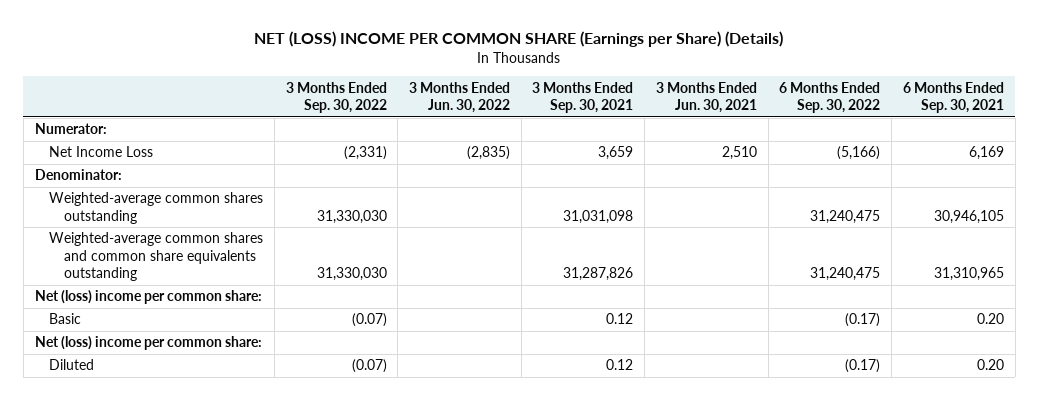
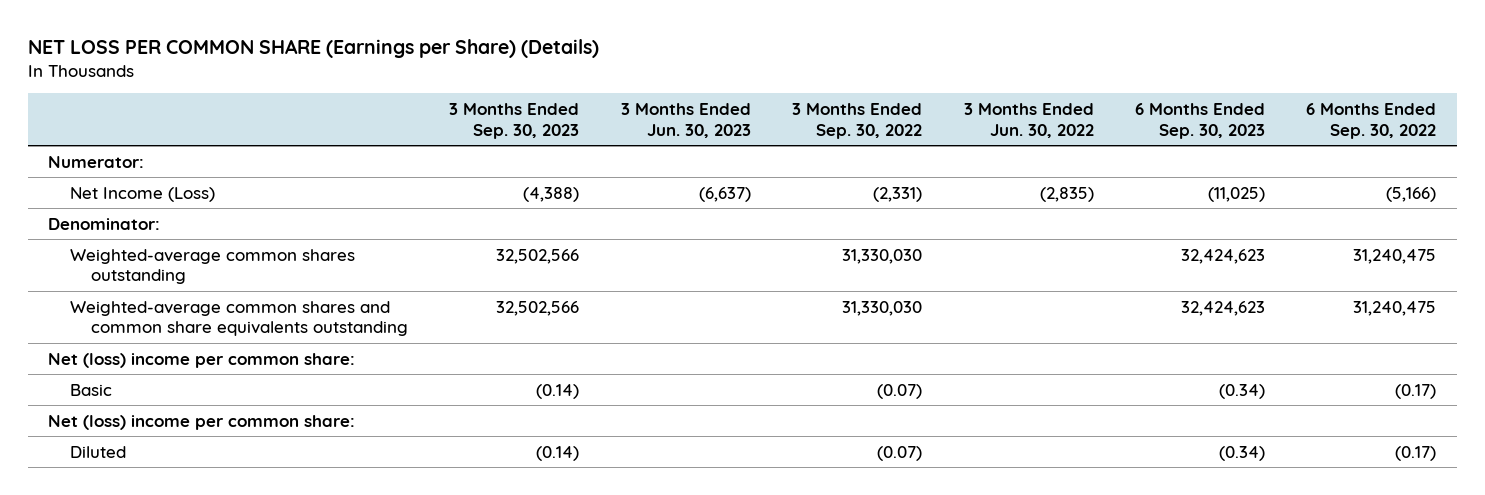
[254,31,784,48] NET (LOSS) INCOME PER COMMON SHARE (Earnings per Share) (Details) -> [27,38,599,58] NET LOSS PER COMMON SHARE (Earnings per Share) (Details)
[532,81,634,113] 3 Months Ended Sep. 30, 2021 -> none
[655,81,757,113] 3 Months Ended Jun. 30, 2021 -> none
[902,81,1004,113] 6 Months Ended Sep. 30, 2021 -> none
none -> [449,103,580,139] 3 Months Ended Sep. 30, 2023
none -> [620,103,751,138] 3 Months Ended Jun. 30, 2023
none -> [1134,103,1265,139] 6 Months Ended Sep. 30, 2023
[49,146,154,158] Net Income Loss -> [69,186,215,202] Net Income (Loss)

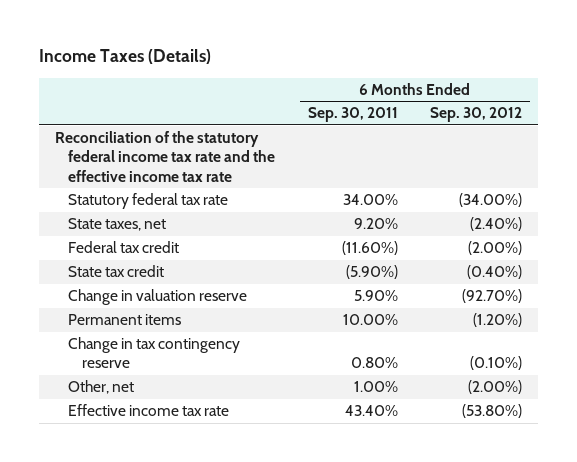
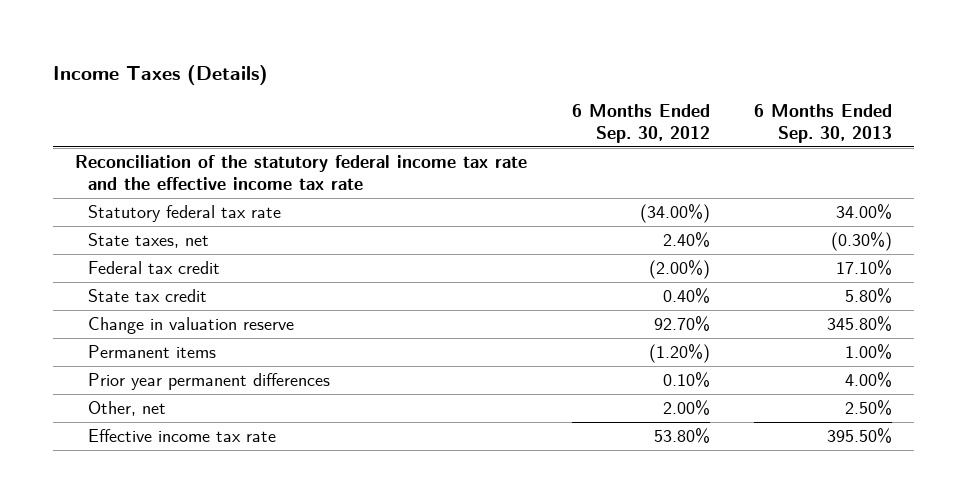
[307,107,398,123] Sep. 30, 2011 -> none
none -> [754,104,893,143] 6 Months Ended Sep. 30, 2013
[469,217,522,232] (2.40%) -> [662,232,710,248] 2.40%
[466,265,522,280] (0.40%) -> [662,288,710,304] 0.40%
[461,289,522,304] (92.70%) -> [653,316,710,332] 92.70%
[68,337,241,369] Change in tax contingency reserve -> none
none -> [88,373,331,391] Prior year permanent differences
[467,380,522,395] (2.00%) -> [662,400,710,416] 2.00%
[461,404,522,419] (53.80%) -> [653,428,710,444] 53.80%

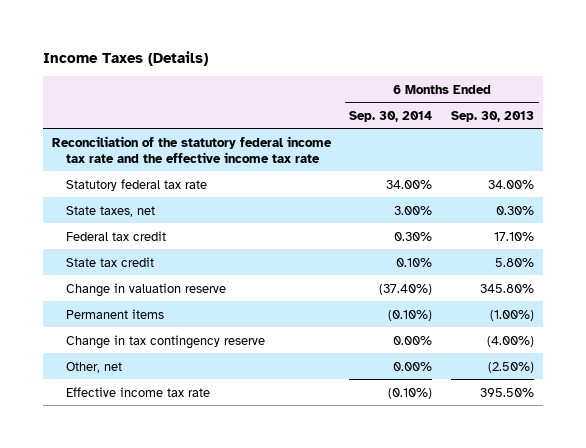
[571,104,710,143] 6 Months Ended Sep. 30, 2012 -> none
none -> [349,110,433,122] Sep. 30, 2014
[831,232,893,252] (0.30%) -> [495,205,534,215] 0.30%
[88,373,331,391] Prior year permanent differences -> none
[845,344,893,360] 1.00% -> [489,309,534,321] (1.00%)
none -> [66,334,266,349] Change in tax contingency reserve
[845,400,893,416] 2.50% -> [487,361,534,373] (2.50%)

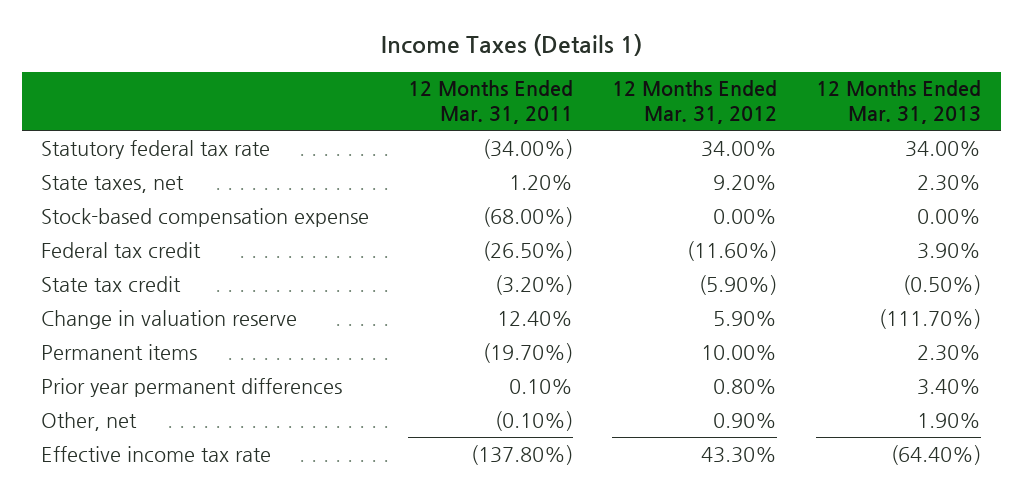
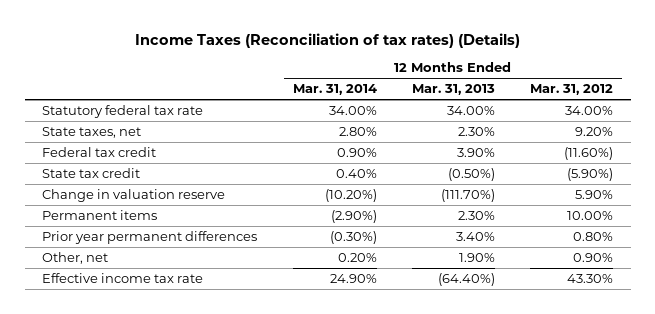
[381,34,643,57] Income Taxes (Details 1) -> [134,32,520,48] Income Taxes (Reconciliation of tax rates) (Details)
[408,80,574,125] 12 Months Ended Mar. 31, 2011 -> none
none -> [292,84,377,96] Mar. 31, 2014
[41,207,370,227] Stock-based compensation expense -> none

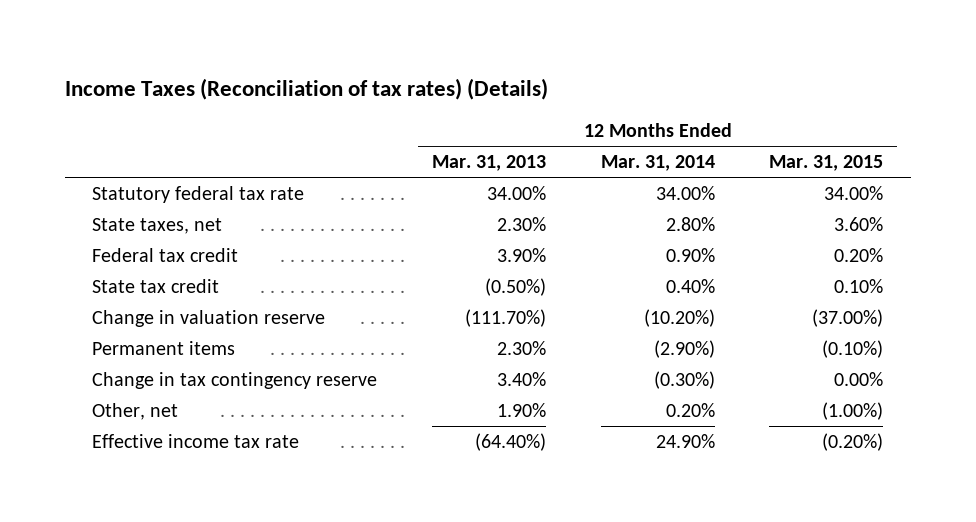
[530,84,614,96] Mar. 31, 2012 -> none
none -> [769,155,884,172] Mar. 31, 2015
[42,230,258,244] Prior year permanent differences -> [92,371,378,389] Change in tax contingency reserve

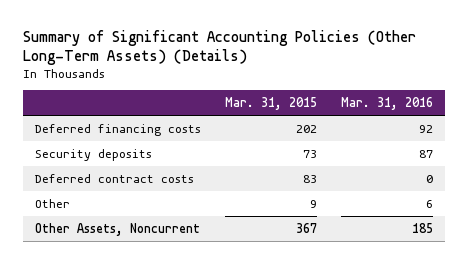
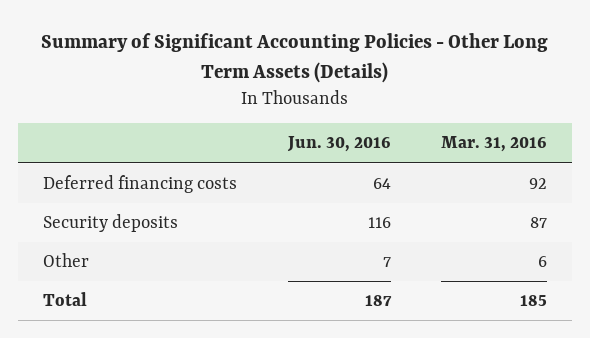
[22,29,416,66] Summary of Significant Accounting Policies (Other Long-Term Assets) (Details) -> [41,33,549,84] Summary of Significant Accounting Policies - Other Long Term Assets (Details)
[224,97,317,111] Mar. 31, 2015 -> none
none -> [286,136,391,153] Jun. 30, 2016
[34,173,194,183] Deferred contract costs -> none
[34,222,200,236] Other Assets, Noncurrent -> [43,292,88,307] Total

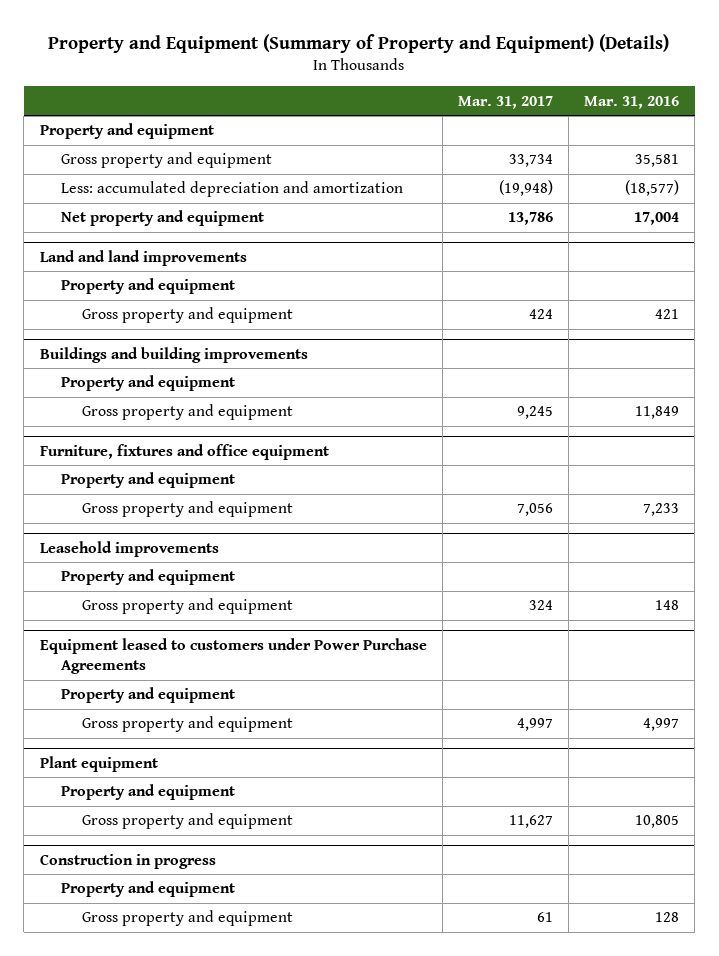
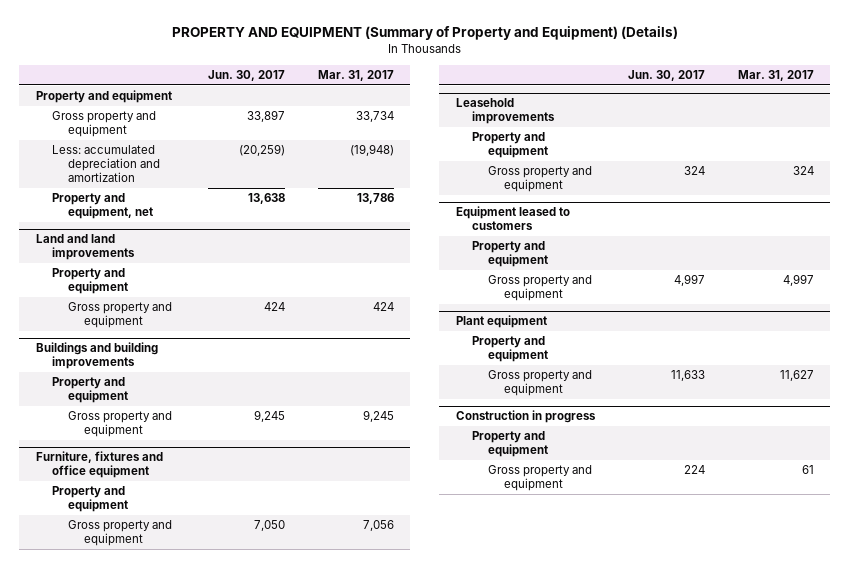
[48,33,670,53] Property and Equipment (Summary of Property and Equipment) (Details) -> [171,26,678,41] PROPERTY AND EQUIPMENT (Summary of Property and Equipment) (Details)
[584,95,680,109] Mar. 31, 2016 -> none
none -> [207,70,285,82] Jun. 30, 2017
[60,210,264,227] Net property and equipment -> [51,193,153,220] Property and equipment, net
[39,637,427,675] Equipment leased to customers under Power Purchase Agreements -> [455,206,570,231] Equipment leased to customers

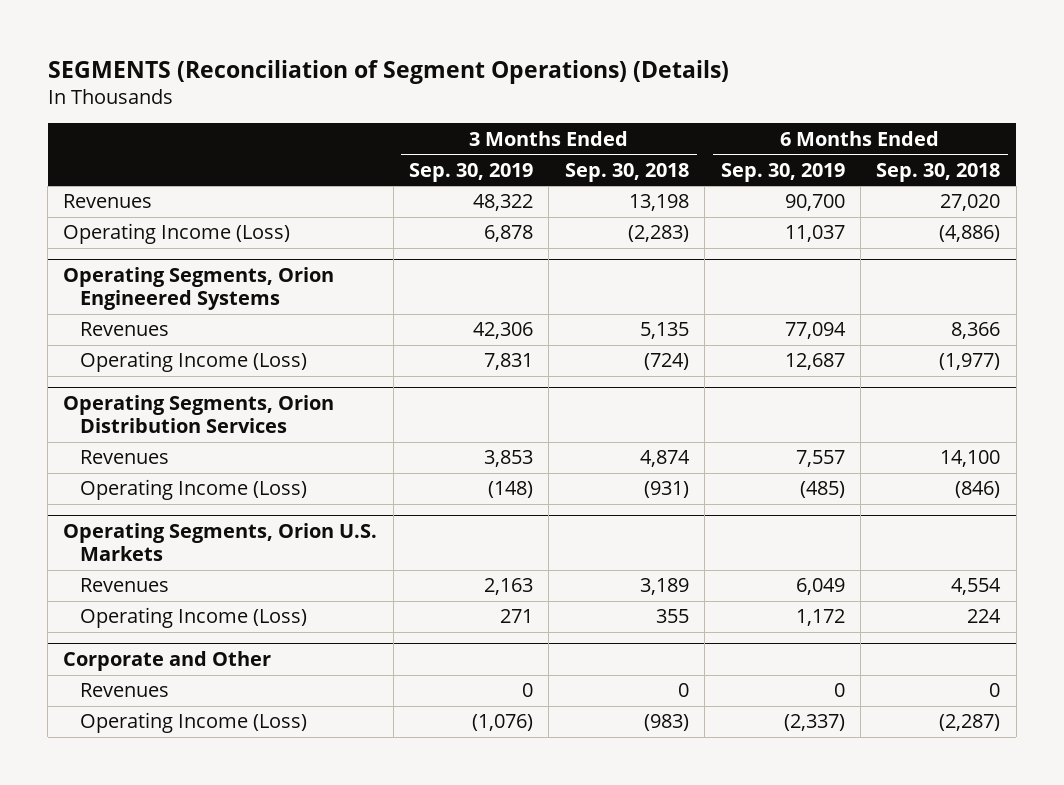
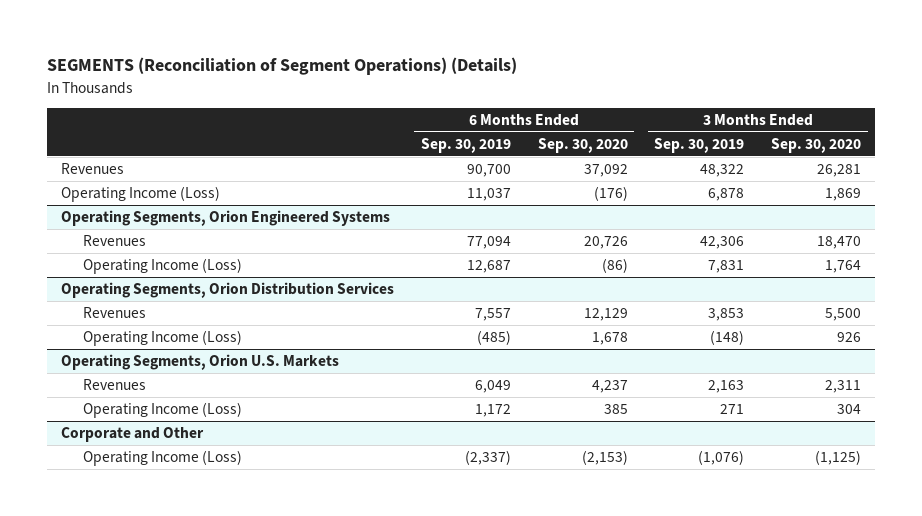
[564,162,689,182] Sep. 30, 2018 -> none
[876,162,1001,182] Sep. 30, 2018 -> none
none -> [537,137,628,153] Sep. 30, 2020
none -> [771,137,862,153] Sep. 30, 2020
[79,683,169,698] Revenues -> none

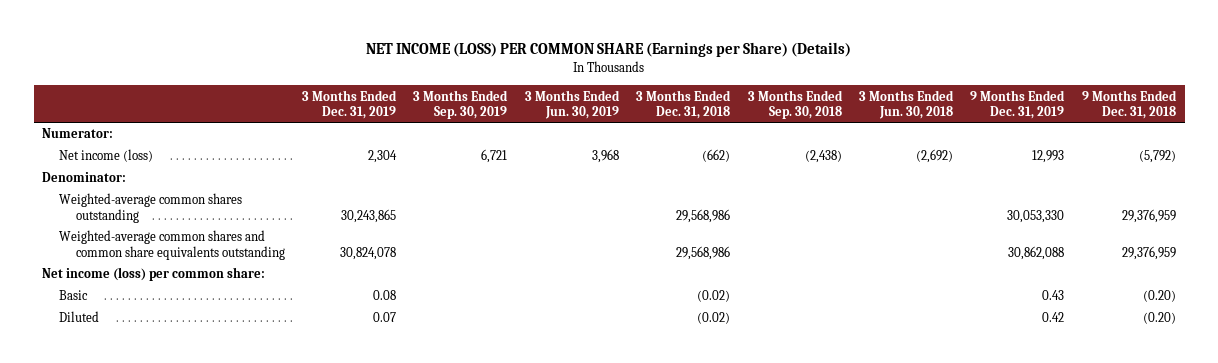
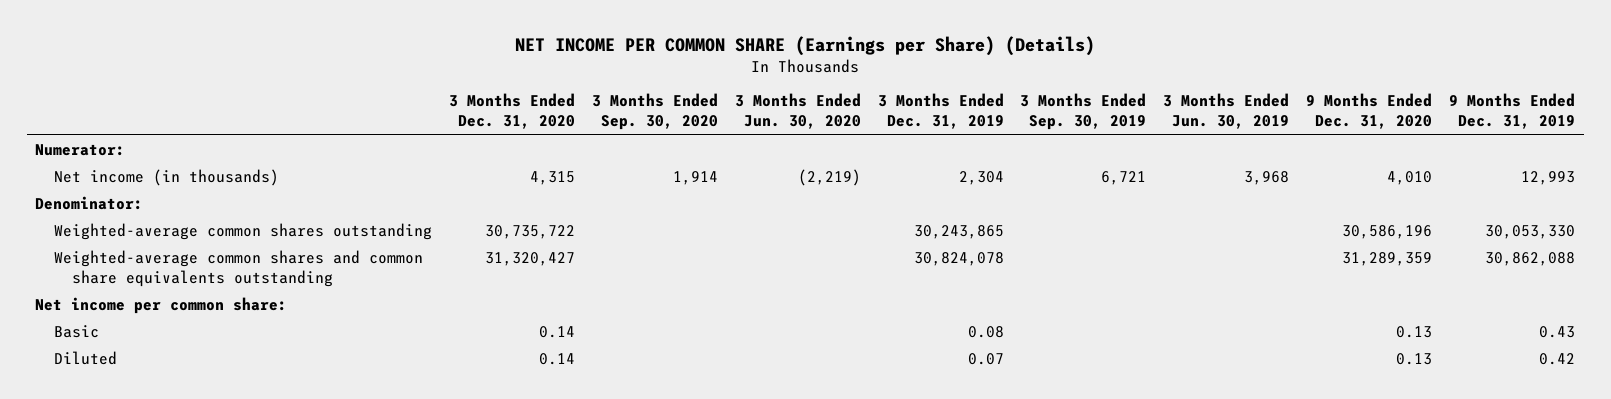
[366,42,852,58] NET INCOME (LOSS) PER COMMON SHARE (Earnings per Share) (Details) -> [515,35,1096,56] NET INCOME PER COMMON SHARE (Earnings per Share) (Details)
[636,89,732,119] 3 Months Ended Dec. 31, 2018 -> none
[747,89,843,119] 3 Months Ended Sep. 30, 2018 -> none
[859,89,955,119] 3 Months Ended Jun. 30, 2018 -> none
[1081,89,1177,119] 9 Months Ended Dec. 31, 2018 -> none
none -> [448,93,575,130] 3 Months Ended Dec. 31, 2020
none -> [591,93,718,131] 3 Months Ended Sep. 30, 2020
none -> [734,93,861,130] 3 Months Ended Jun. 30, 2020
none -> [1306,93,1433,130] 9 Months Ended Dec. 31, 2020
[59,149,154,163] Net income (loss) -> [53,168,279,186] Net income (in thousands)
[42,267,266,282] Net income (loss) per common share: -> [35,296,288,314] Net income per common share:

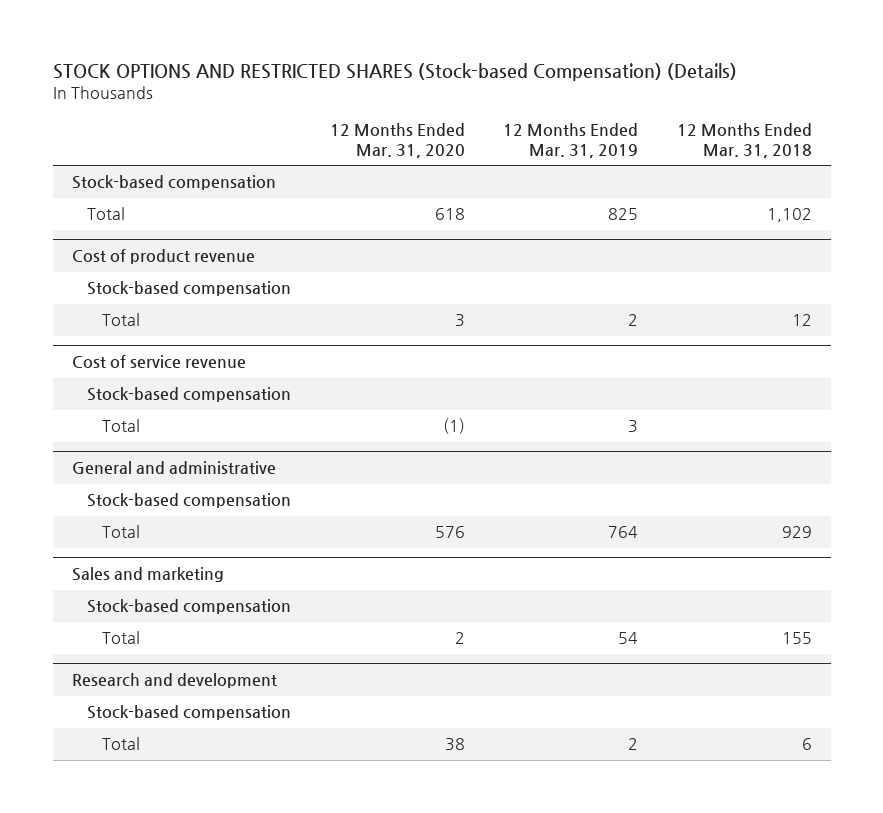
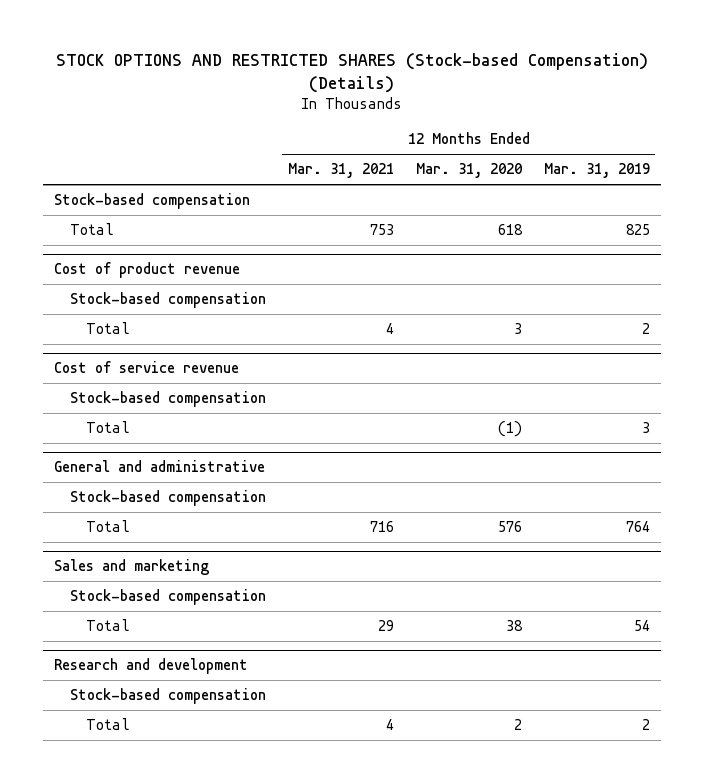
[676,123,812,159] 12 Months Ended Mar. 31, 2018 -> none
none -> [287,163,394,179] Mar. 31, 2021
[454,632,465,645] 2 -> [505,620,523,632] 38
[444,738,465,752] 38 -> [513,719,522,731] 2

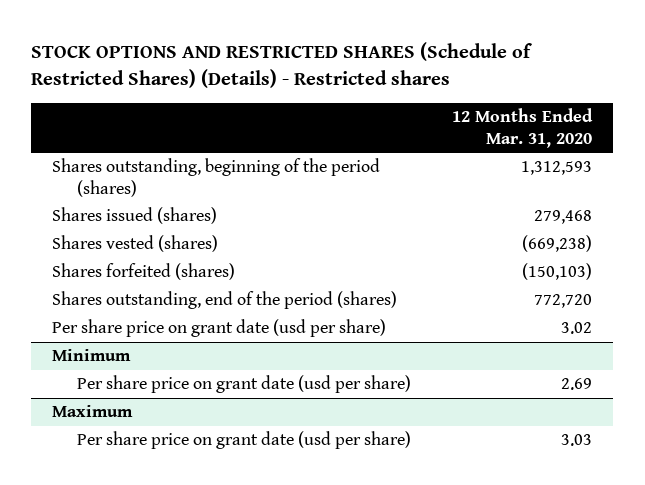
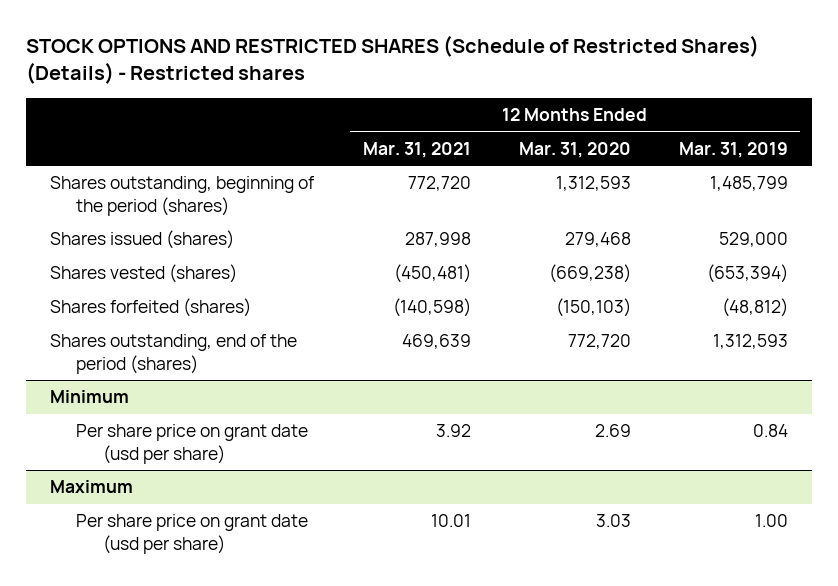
none -> [362,141,471,158] Mar. 31, 2021
none -> [679,141,789,158] Mar. 31, 2019
[52,319,387,338] Per share price on grant date (usd per share) -> none

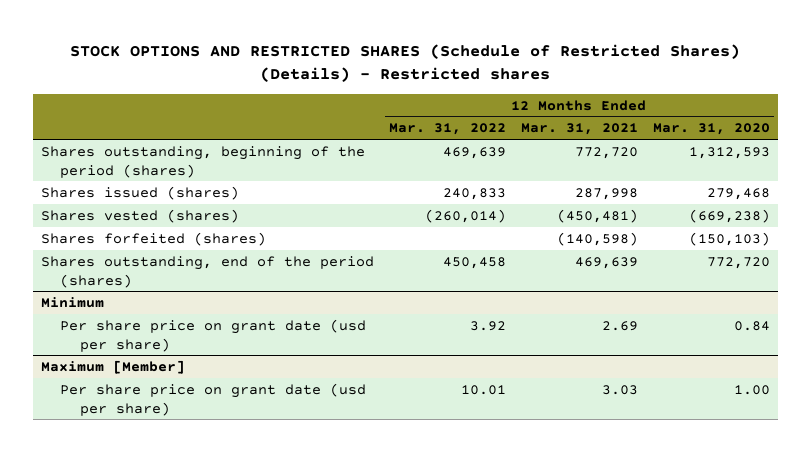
[679,141,789,158] Mar. 31, 2019 -> none
none -> [388,123,506,136] Mar. 31, 2022
[435,424,471,438] 3.92 -> [601,320,638,331] 2.69
[594,424,631,438] 2.69 -> [734,320,771,331] 0.84
[50,480,134,494] Maximum -> [40,359,185,374] Maximum [Member]
[430,514,471,528] 10.01 -> [601,384,638,395] 3.03
[595,514,631,528] 3.03 -> [734,384,771,395] 1.00

